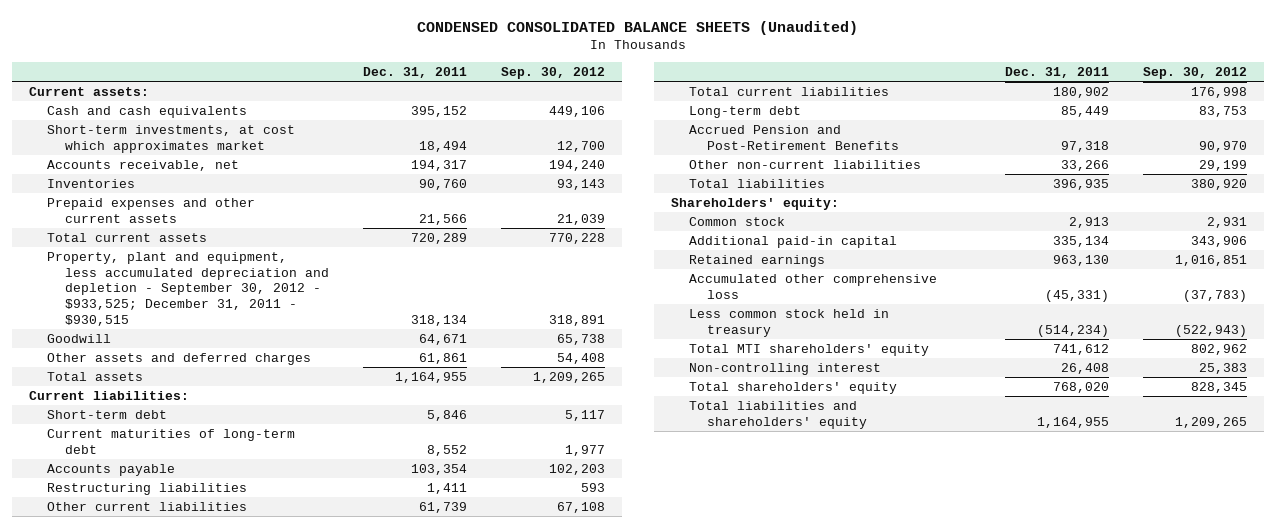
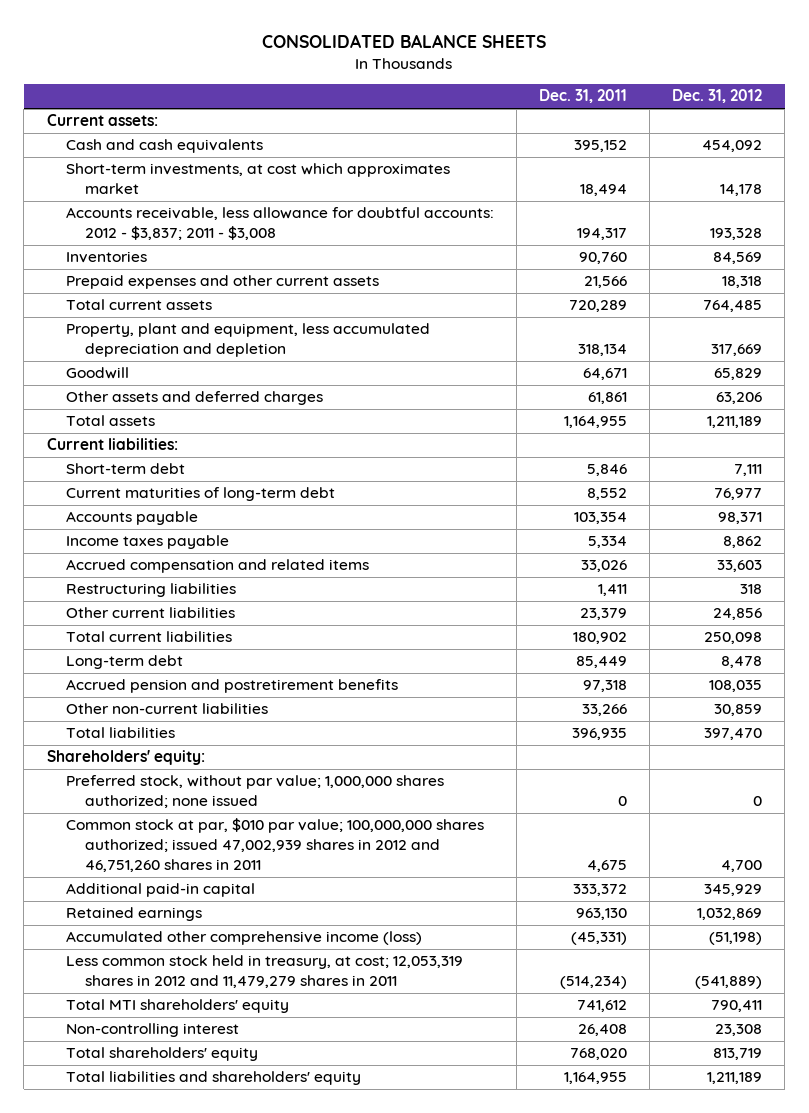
[416,20,858,35] CONDENSED CONSOLIDATED BALANCE SHEETS (Unaudited) -> [262,33,547,48] CONSOLIDATED BALANCE SHEETS
[500,66,605,79] Sep. 30, 2012 -> none
none -> [672,89,763,104] Dec. 31, 2012
[46,159,239,171] Accounts receivable, net -> [65,207,494,241] Accounts receivable, less allowance for doubtful accounts: 2012 - $3,837; 2011 - $3,008
[46,251,329,326] Property, plant and equipment, less accumulated depreciation and depletion - September 30, 2012 - $933,525; December 31, 2011 - $930,515 -> [65,323,430,358] Property, plant and equipment, less accumulated depreciation and depletion
none -> [65,535,229,550] Income taxes payable
none -> [65,559,369,574] Accrued compensation and related items
[418,501,467,513] 61,739 -> [579,608,627,621] 23,379
[688,124,899,150] Accrued Pension and Post-Retirement Benefits -> [65,679,398,694] Accrued pension and postretirement benefits
[688,216,785,226] Common stock -> none
none -> [65,775,444,809] Preferred stock, without par value; 1,000,000 shares authorized; none issued
none -> [65,818,484,873] Common stock at par, $010 par value; 100,000,000 shares authorized; issued 47,002,939 shares in 2012 and 46,751,260 shares in 2011
[1052,235,1109,247] 335,134 -> [572,884,627,897] 333,372
[688,273,937,299] Accumulated other comprehensive loss -> [65,931,422,946] Accumulated other comprehensive income (loss)
[688,308,889,337] Less common stock held in treasury -> [65,955,463,989] Less common stock held in treasury, at cost; 12,053,319 shares in 2012 and 11,479,279 shares in 2011

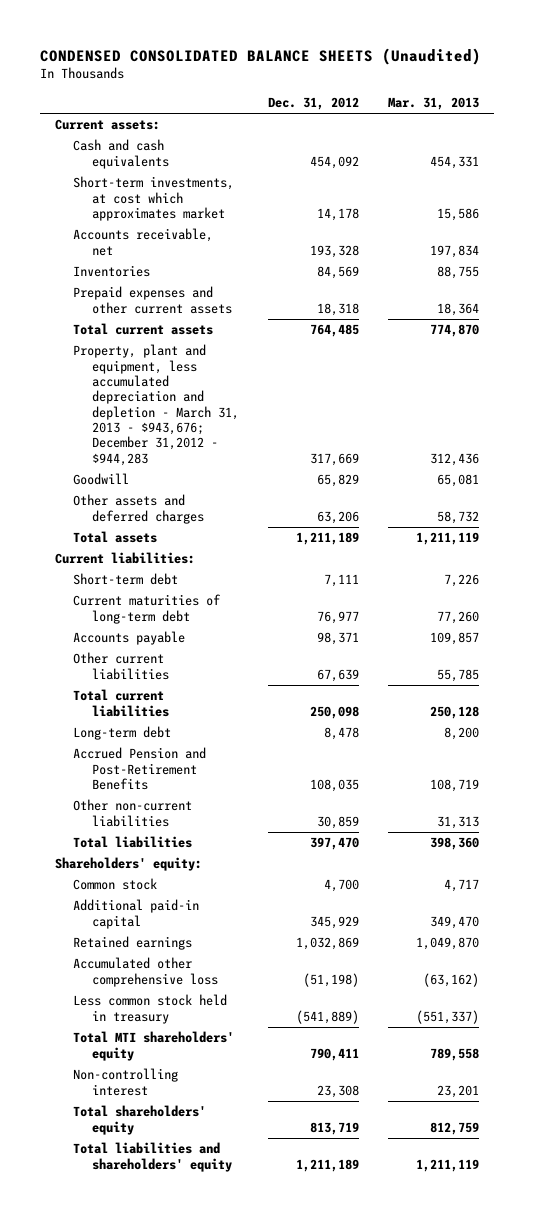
[262,33,547,48] CONSOLIDATED BALANCE SHEETS -> [39,47,481,65] CONDENSED CONSOLIDATED BALANCE SHEETS (Unaudited)
[538,89,627,104] Dec. 31, 2011 -> none
none -> [388,97,480,111] Mar. 31, 2013
[65,207,494,241] Accounts receivable, less allowance for doubtful accounts: 2012 - $3,837; 2011 - $3,008 -> [73,228,214,256] Accounts receivable, net
[65,323,430,358] Property, plant and equipment, less accumulated depreciation and depletion -> [73,344,240,466] Property, plant and equipment, less accumulated depreciation and depletion - March 31, 2013 - $943,676; December 31,2012 - $944,283
[65,535,229,550] Income taxes payable -> none
[65,559,369,574] Accrued compensation and related items -> none
[65,583,236,598] Restructuring liabilities -> none
[713,608,763,621] 24,856 -> [317,668,360,682] 67,639
[65,679,398,694] Accrued pension and postretirement benefits -> [73,747,207,791] Accrued Pension and Post-Retirement Benefits
[65,775,444,809] Preferred stock, without par value; 1,000,000 shares authorized; none issued -> none
[65,818,484,873] Common stock at par, $010 par value; 100,000,000 shares authorized; issued 47,002,939 shares in 2012 and 46,751,260 shares in 2011 -> [73,878,158,891] Common stock
[65,931,422,946] Accumulated other comprehensive income (loss) -> [73,957,219,987] Accumulated other comprehensive loss
[65,955,463,989] Less common stock held in treasury, at cost; 12,053,319 shares in 2012 and 11,479,279 shares in 2011 -> [73,994,228,1024] Less common stock held in treasury

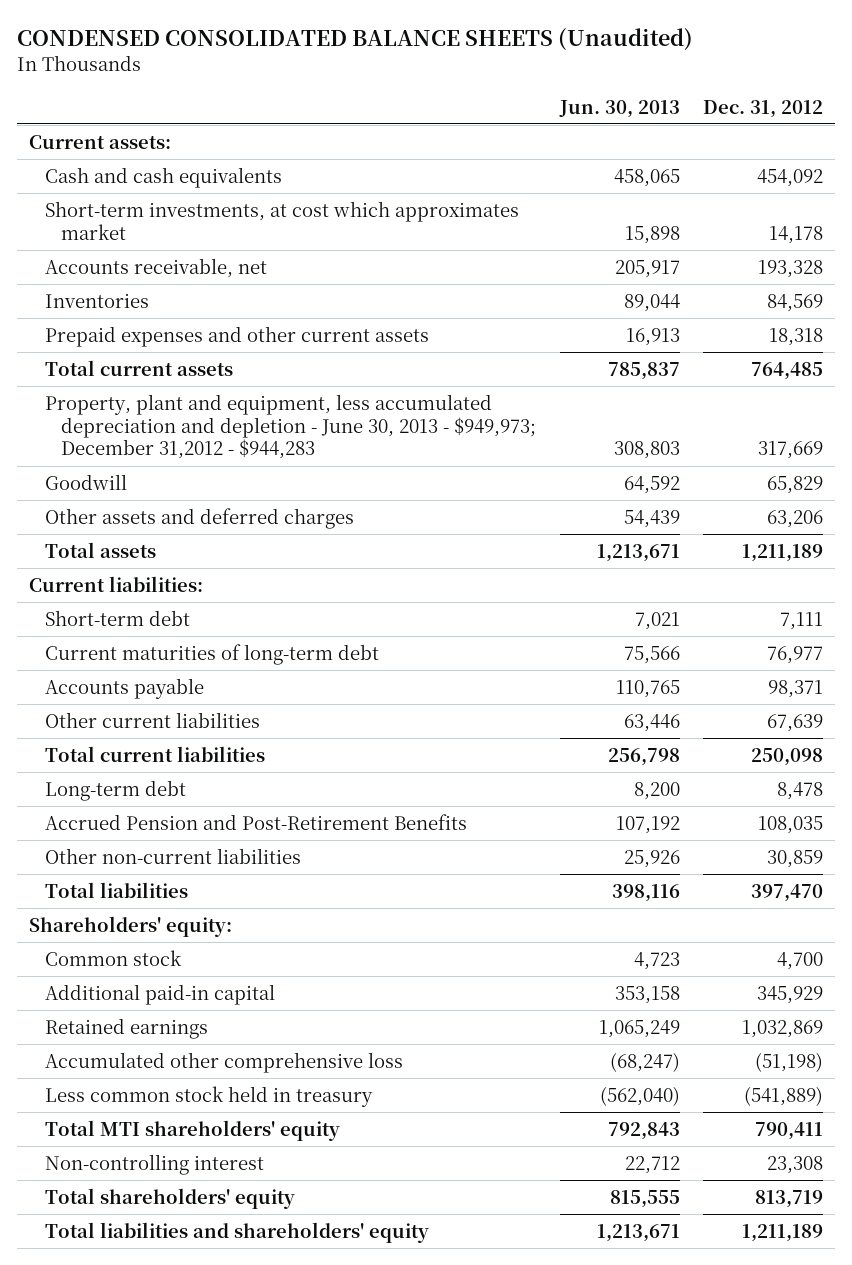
[388,97,480,111] Mar. 31, 2013 -> none
none -> [558,99,680,118] Jun. 30, 2013
[73,344,240,466] Property, plant and equipment, less accumulated depreciation and depletion - March 31, 2013 - $943,676; December 31,2012 - $944,283 -> [45,393,537,460] Property, plant and equipment, less accumulated depreciation and depletion - June 30, 2013 - $949,973; December 31,2012 - $944,283

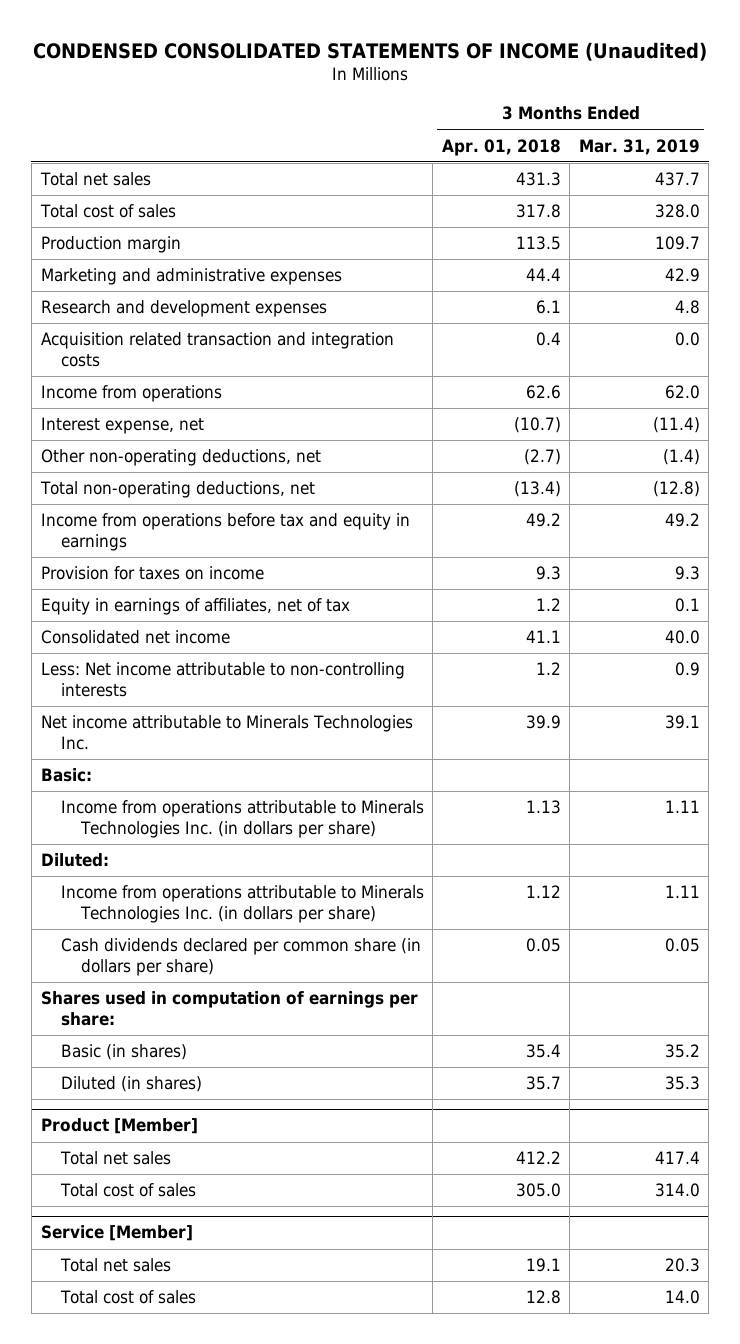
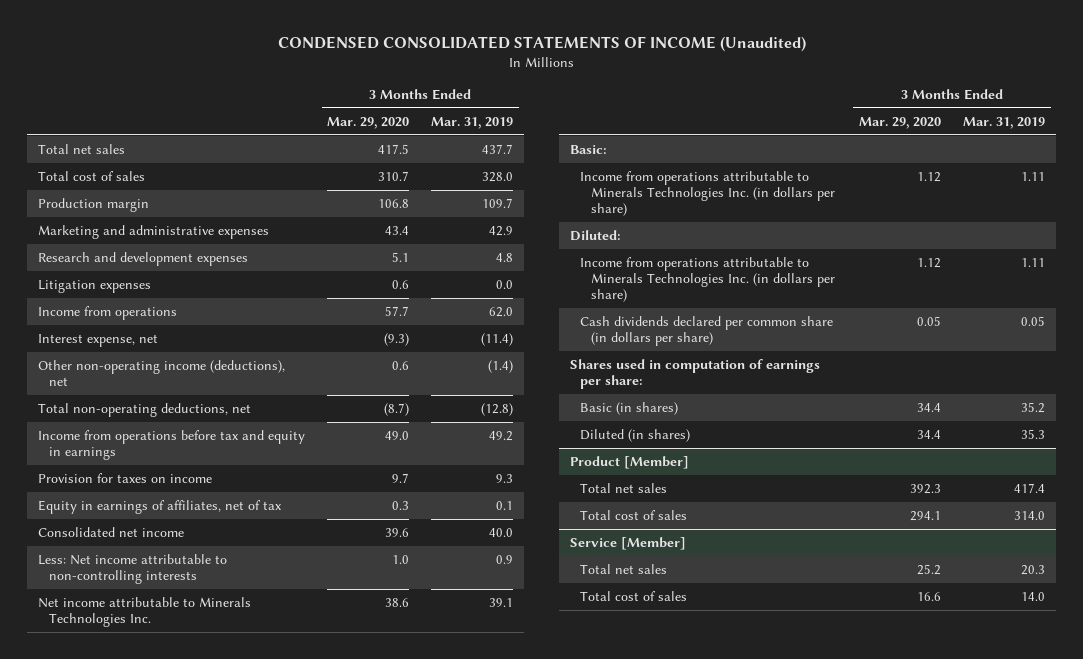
[441,138,561,156] Apr. 01, 2018 -> none
none -> [327,116,410,129] Mar. 29, 2020
[40,332,394,367] Acquisition related transaction and integration costs -> none
none -> [38,279,152,293] Litigation expenses
[40,449,321,467] Other non-operating deductions, net -> [38,359,286,387] Other non-operating income (deductions), net

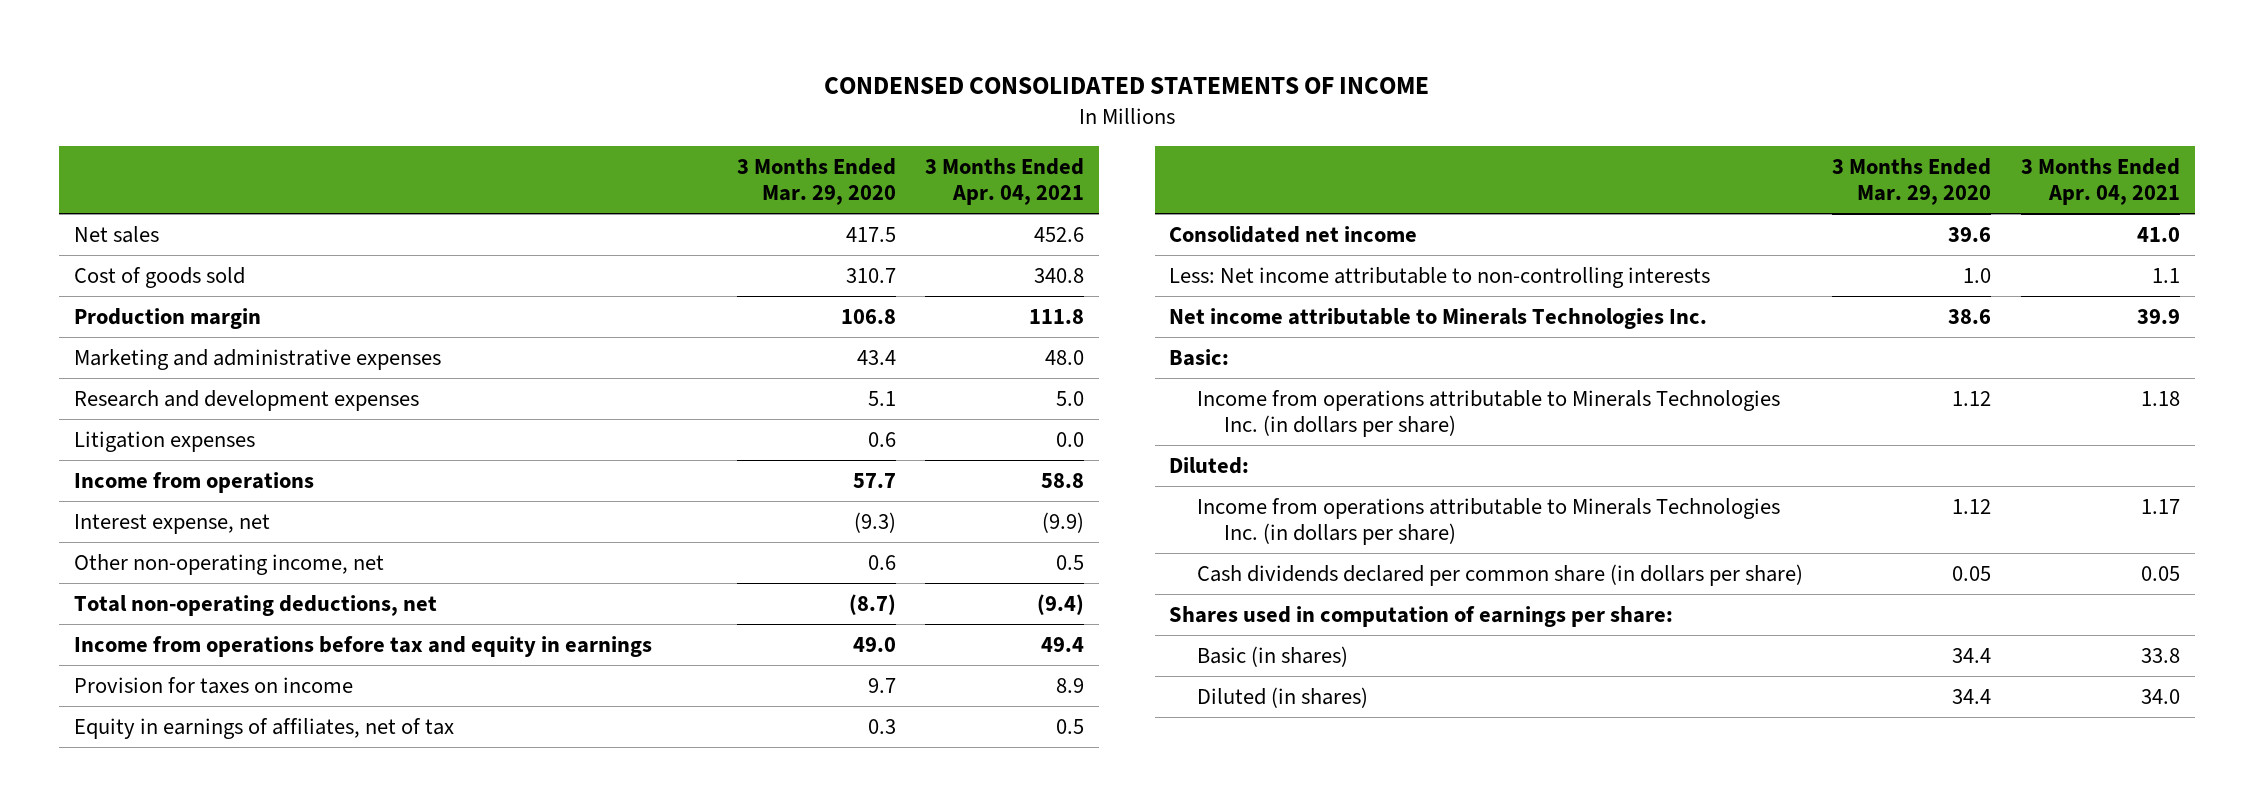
[277,36,806,53] CONDENSED CONSOLIDATED STATEMENTS OF INCOME (Unaudited) -> [823,76,1429,94] CONDENSED CONSOLIDATED STATEMENTS OF INCOME
[431,116,514,129] Mar. 31, 2019 -> none
none -> [925,157,1085,205] 3 Months Ended Apr. 04, 2021
[38,143,126,154] Total net sales -> [73,225,159,243] Net sales
[38,170,146,181] Total cost of sales -> [73,266,245,288] Cost of goods sold
[38,359,286,387] Other non-operating income (deductions), net -> [73,553,384,575] Other non-operating income, net
[569,455,689,469] Product [Member] -> none
[580,482,668,493] Total net sales -> none
[580,509,688,520] Total cost of sales -> none
[569,536,686,550] Service [Member] -> none
[580,563,668,574] Total net sales -> none
[580,590,688,601] Total cost of sales -> none

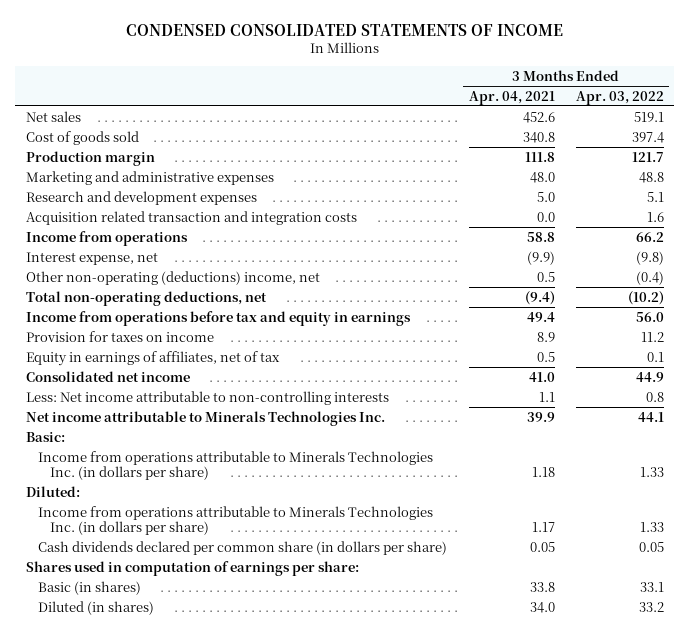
[736,157,896,205] 3 Months Ended Mar. 29, 2020 -> none
none -> [575,90,664,105] Apr. 03, 2022
[73,430,255,452] Litigation expenses -> none
none -> [25,210,357,225] Acquisition related transaction and integration costs
[73,553,384,575] Other non-operating income, net -> [25,270,320,285] Other non-operating (deductions) income, net

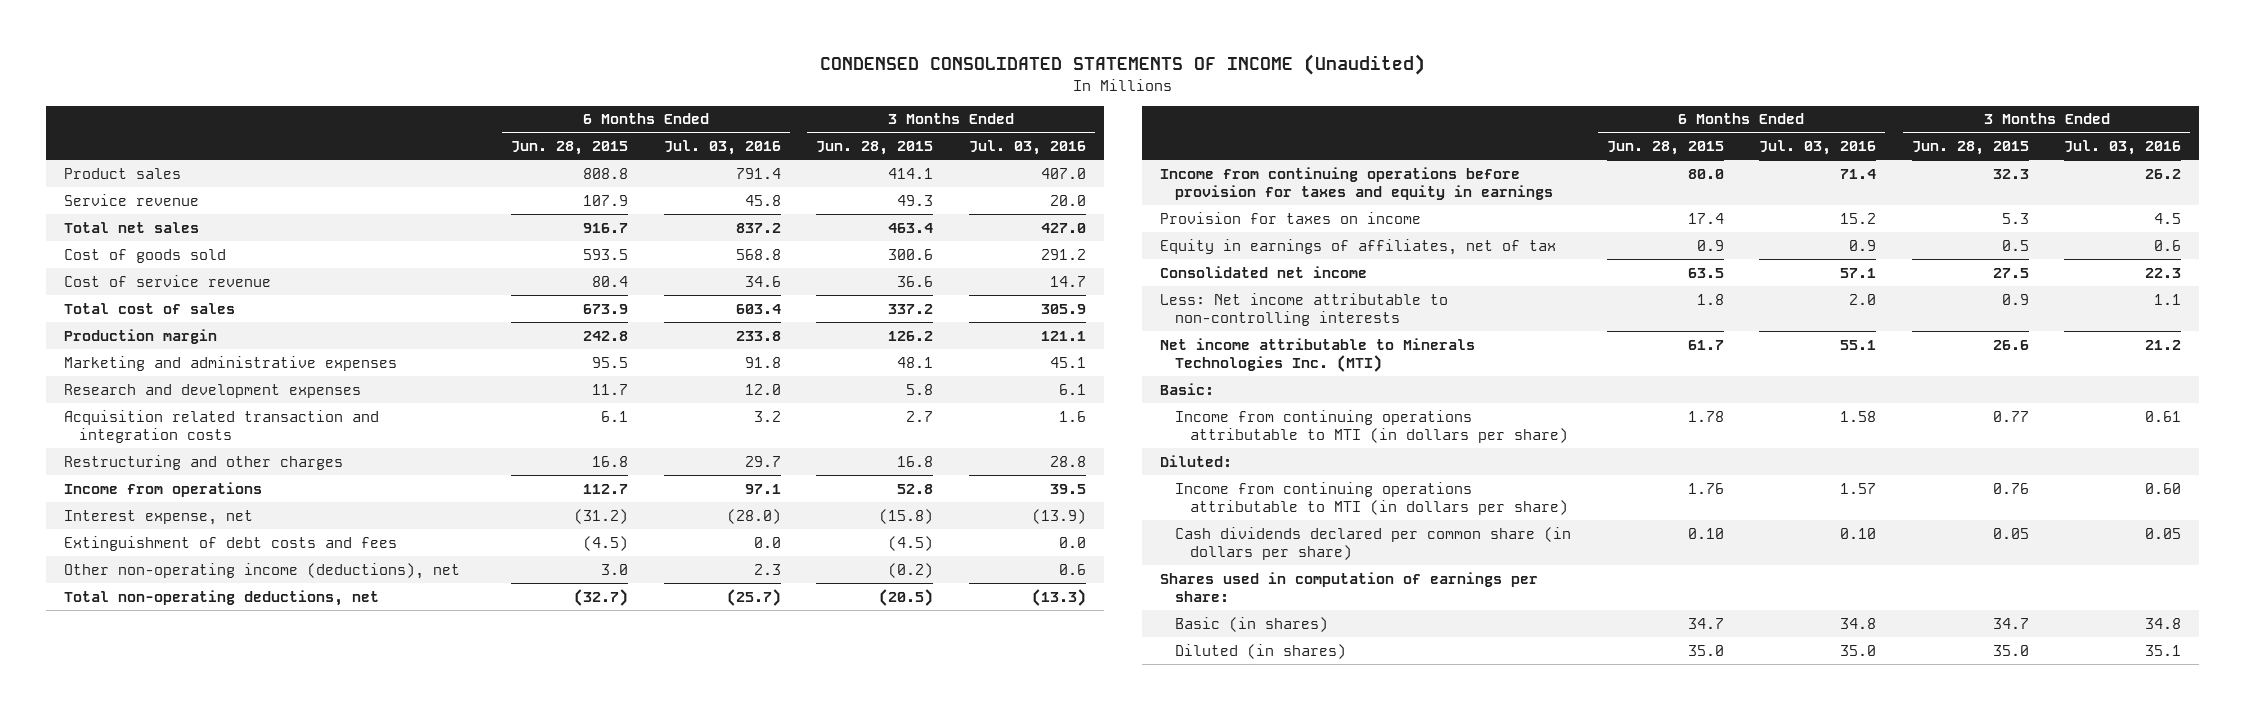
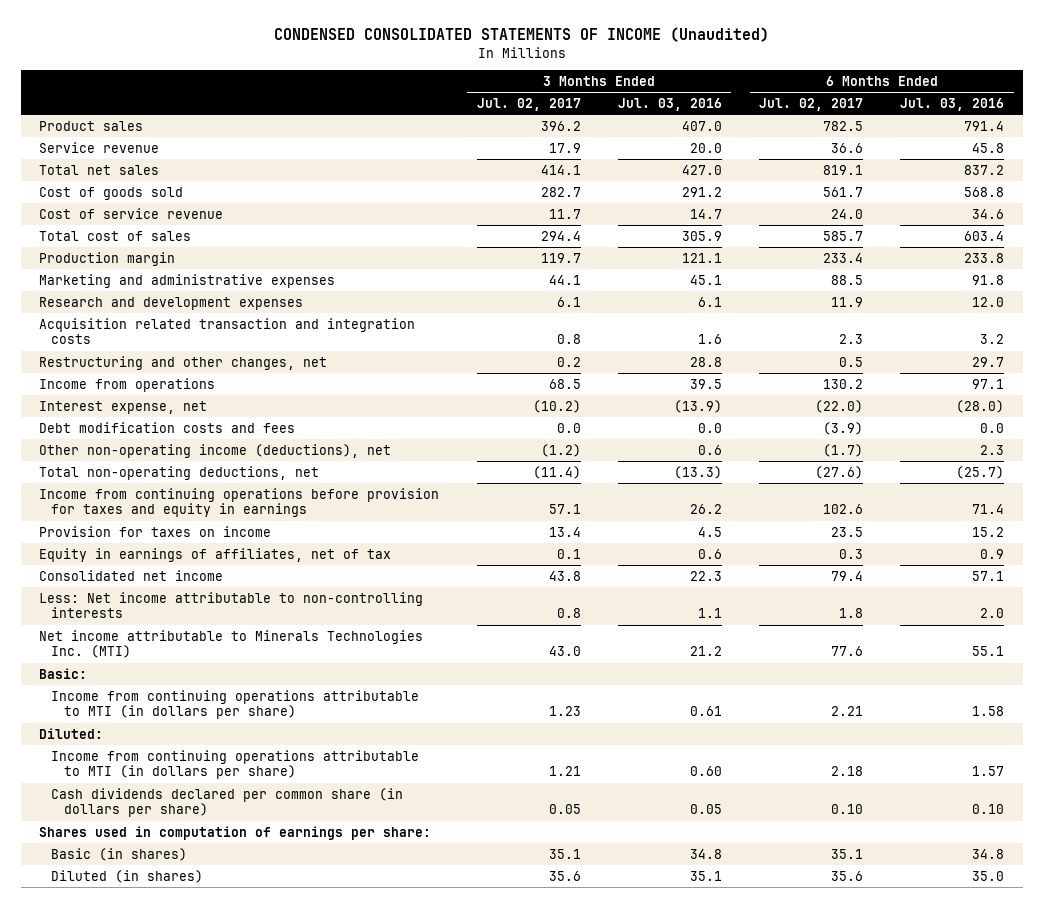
[511,141,629,156] Jun. 28, 2015 -> none
[816,141,934,156] Jun. 28, 2015 -> none
none -> [476,97,581,111] Jul. 02, 2017
none -> [759,97,864,111] Jul. 02, 2017
[64,454,344,470] Restructuring and other charges -> [39,355,328,370] Restructuring and other changes, net
[64,535,398,551] Extinguishment of debt costs and fees -> [39,421,296,433] Debt modification costs and fees

